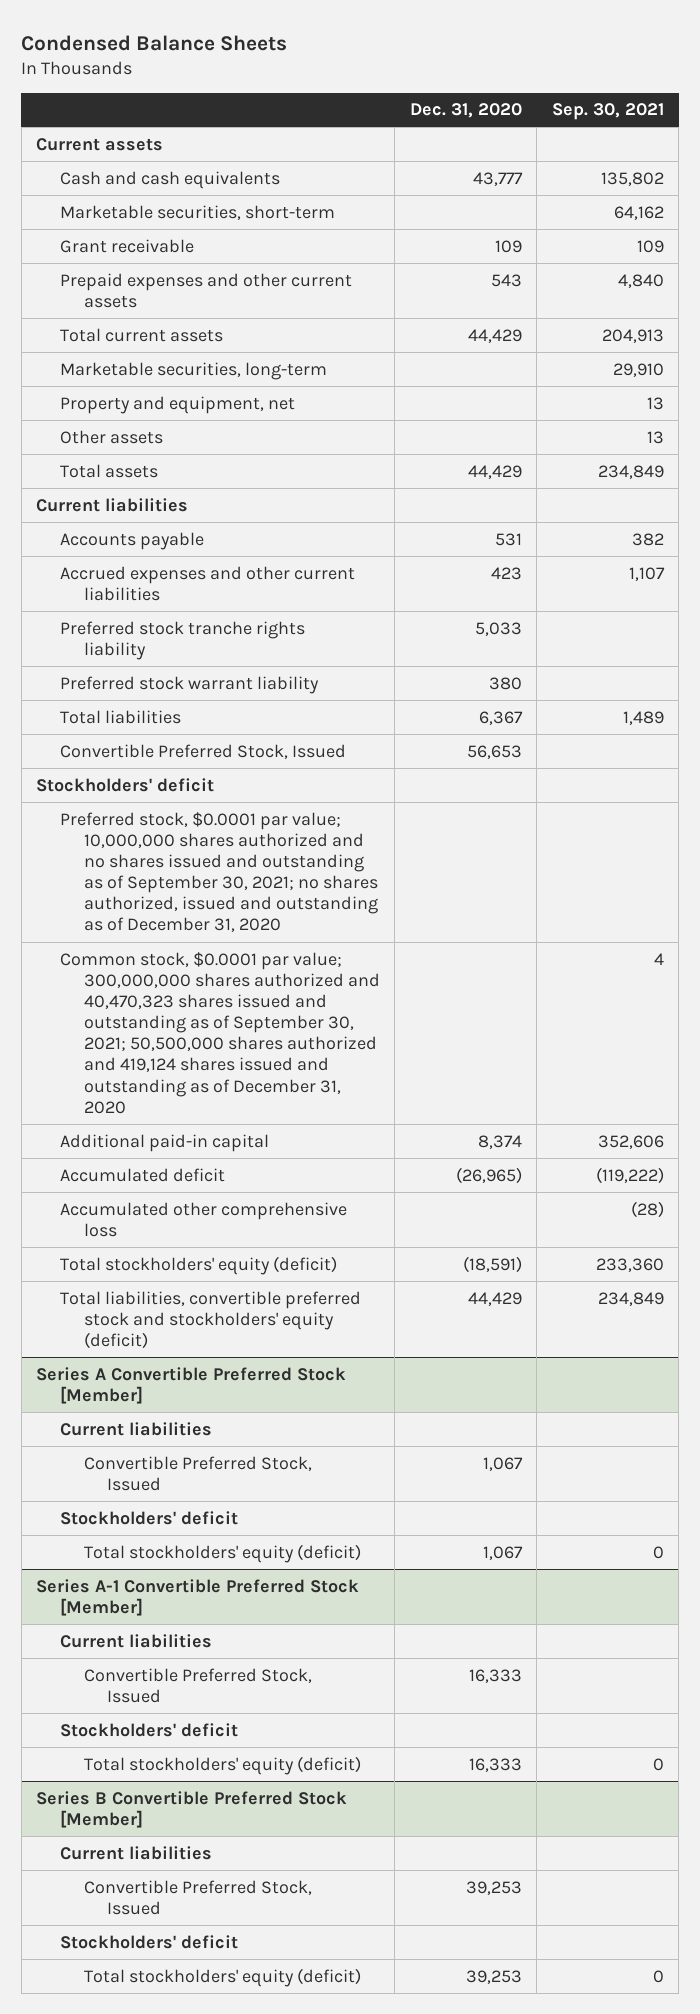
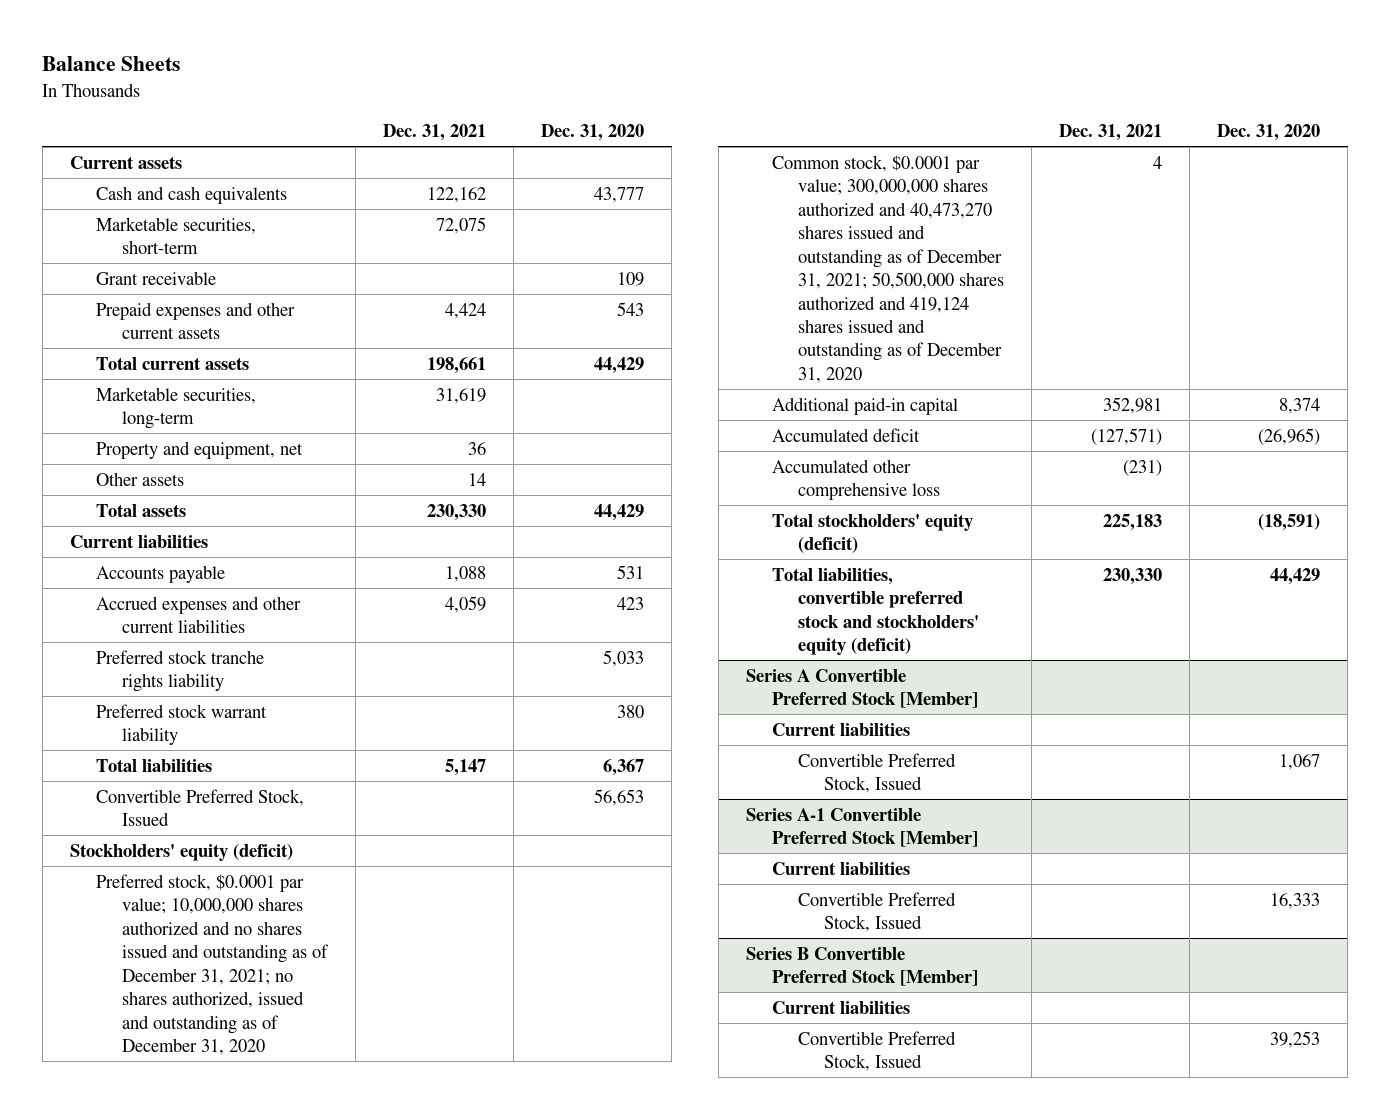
[21,34,288,51] Condensed Balance Sheets -> [42,56,181,72] Balance Sheets
[551,103,664,121] Sep. 30, 2021 -> none
none -> [382,123,486,141] Dec. 31, 2021
[36,777,215,792] Stockholders' deficit -> [69,843,293,861] Stockholders' equity (deficit)
[60,811,378,933] Preferred stock, $0.0001 par value; 10,000,000 shares authorized and no shares issued and outstanding as of September 30, 2021; no shares authorized, issued and outstanding as of December 31, 2020 -> [95,873,329,1055] Preferred stock, $0.0001 par value; 10,000,000 shares authorized and no shares issued and outstanding as of December 31, 2021; no shares authorized, issued and outstanding as of December 31, 2020
[60,951,380,1114] Common stock, $0.0001 par value; 300,000,000 shares authorized and 40,470,323 shares issued and outstanding as of September 30, 2021; 50,500,000 shares authorized and 419,124 shares issued and outstanding as of December 31, 2020 -> [771,154,1004,383] Common stock, $0.0001 par value; 300,000,000 shares authorized and 40,473,270 shares issued and outstanding as of December 31, 2021; 50,500,000 shares authorized and 419,124 shares issued and outstanding as of December 31, 2020
[60,1510,239,1525] Stockholders' deficit -> none
[83,1543,361,1563] Total stockholders' equity (deficit) -> none
[60,1722,239,1737] Stockholders' deficit -> none
[83,1755,361,1775] Total stockholders' equity (deficit) -> none
[60,1934,239,1949] Stockholders' deficit -> none
[83,1967,361,1987] Total stockholders' equity (deficit) -> none

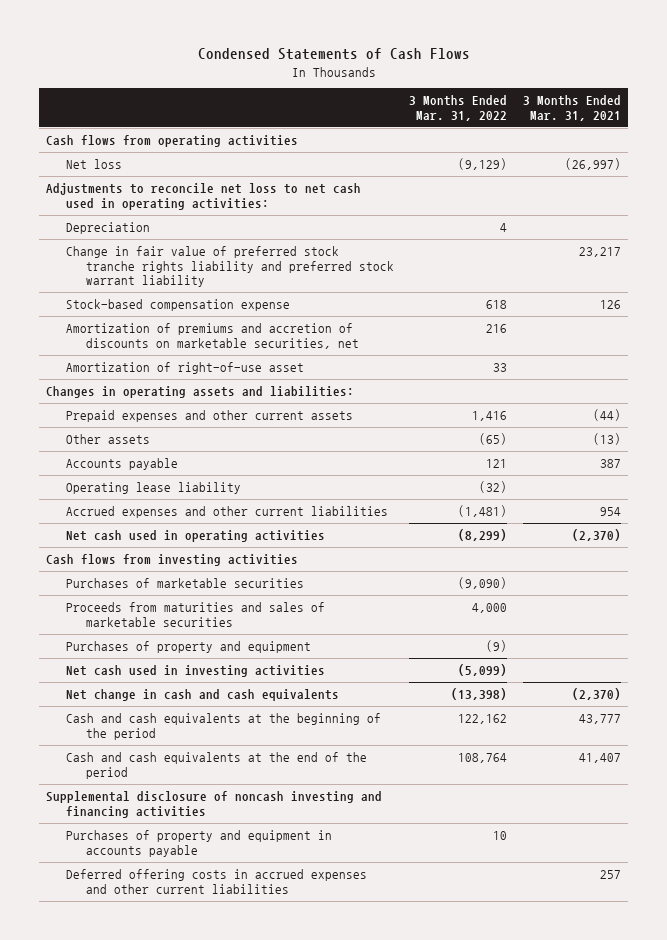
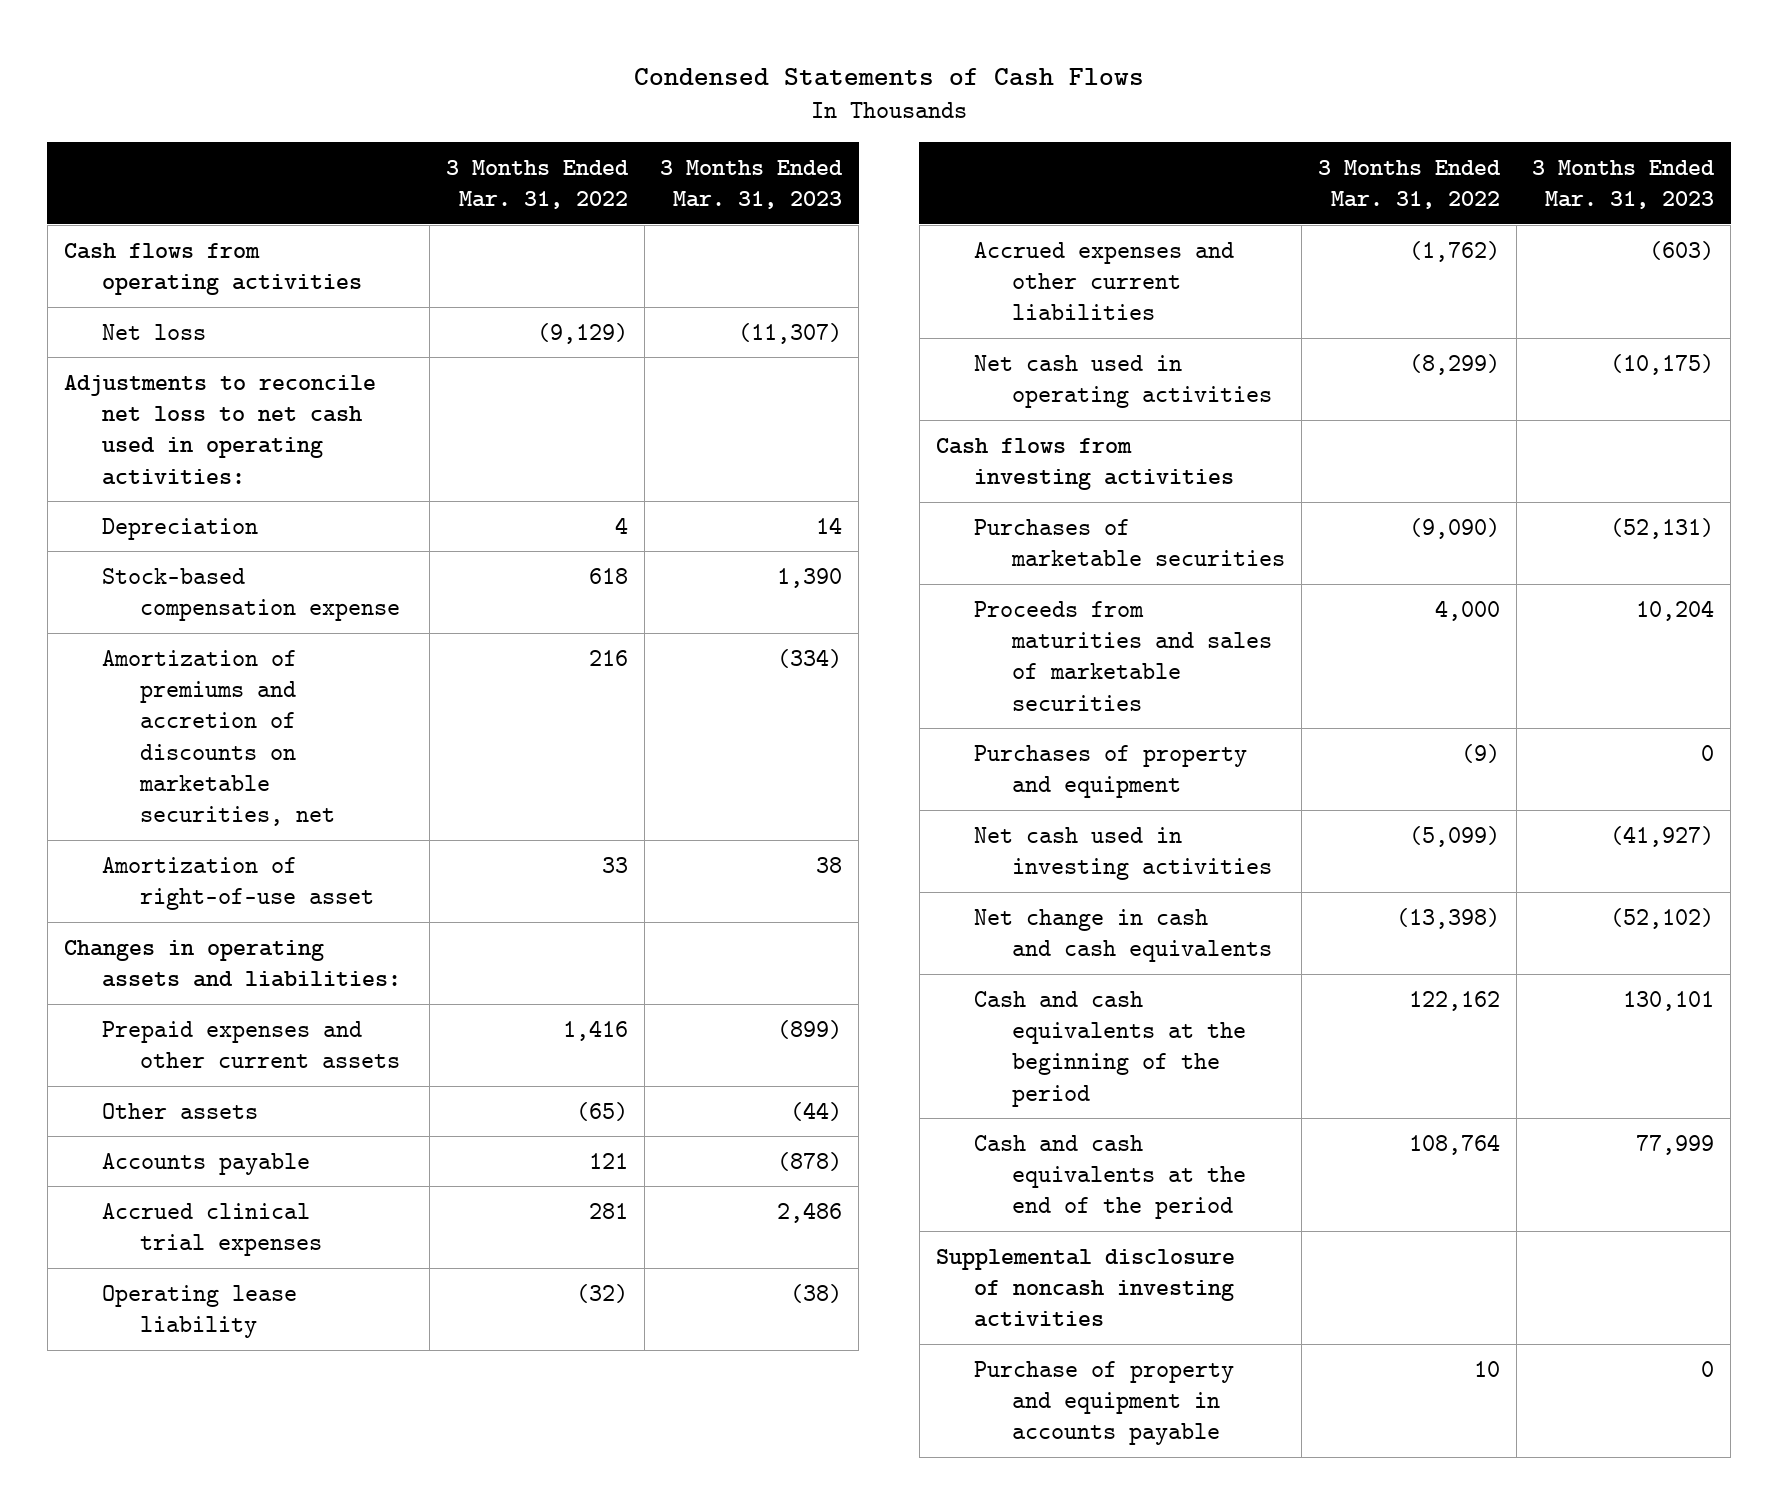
[522,95,621,122] 3 Months Ended Mar. 31, 2021 -> none
none -> [660,159,844,210] 3 Months Ended Mar. 31, 2023
[65,245,394,288] Change in fair value of preferred stock tranche rights liability and preferred stock warrant liability -> none
none -> [101,1202,322,1256] Accrued clinical trial expenses
[458,504,508,517] (1,481) -> [1408,240,1500,262] (1,762)
[65,868,367,894] Deferred offering costs in accrued expenses and other current liabilities -> none
[46,790,383,818] Supplemental disclosure of noncash investing and financing activities -> [935,1248,1235,1328] Supplemental disclosure of noncash investing activities
[65,829,332,857] Purchases of property and equipment in accounts payable -> [973,1360,1234,1446] Purchase of property and equipment in accounts payable

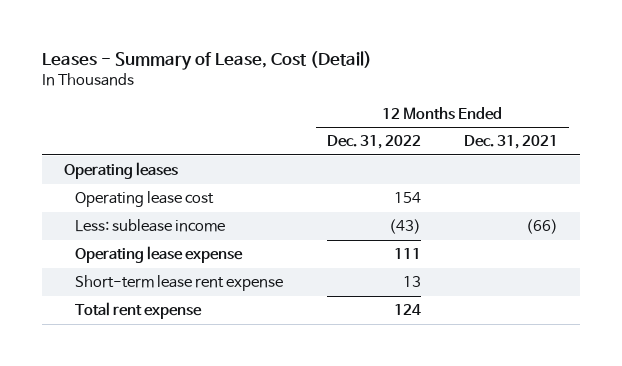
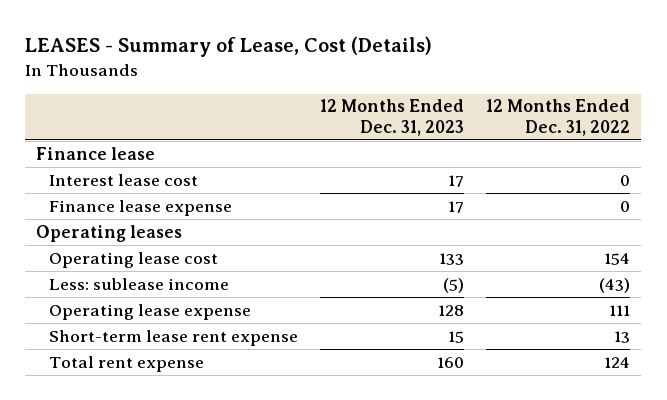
[42,51,373,71] Leases - Summary of Lease, Cost (Detail) -> [25,36,433,58] LEASES - Summary of Lease, Cost (Details)
[464,135,559,150] Dec. 31, 2021 -> none
none -> [320,99,465,137] 12 Months Ended Dec. 31, 2023
none -> [36,146,156,160] Finance lease
none -> [49,173,199,186] Interest lease cost
none -> [49,199,233,216] Finance lease expense

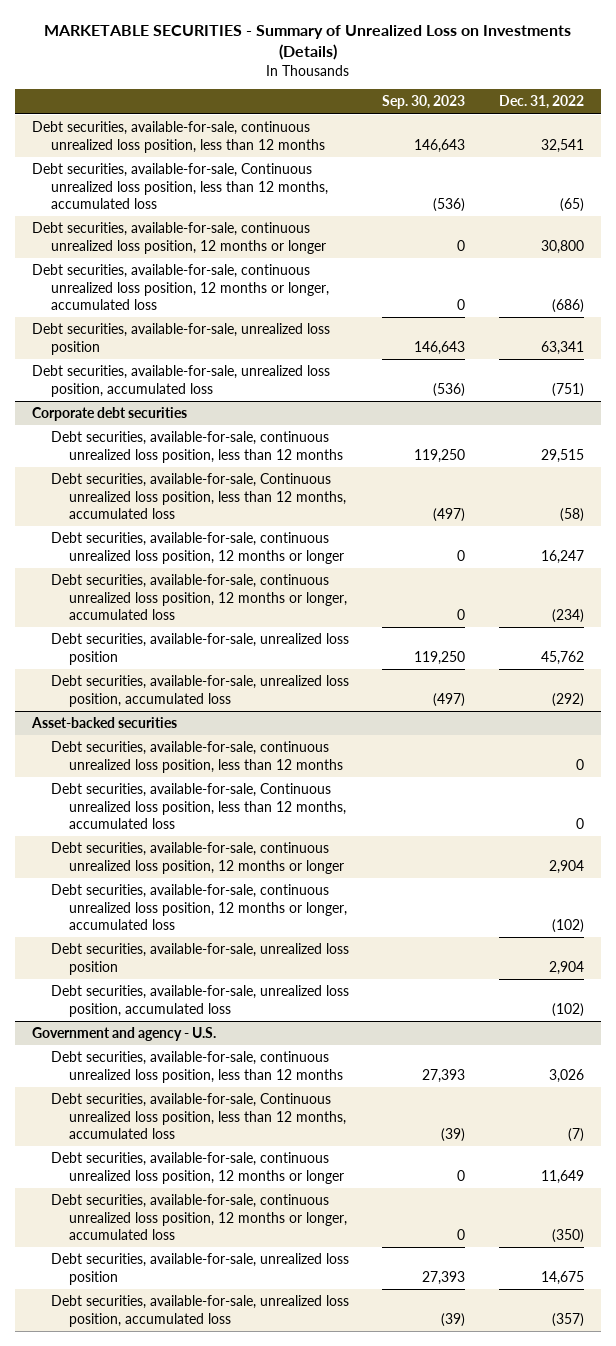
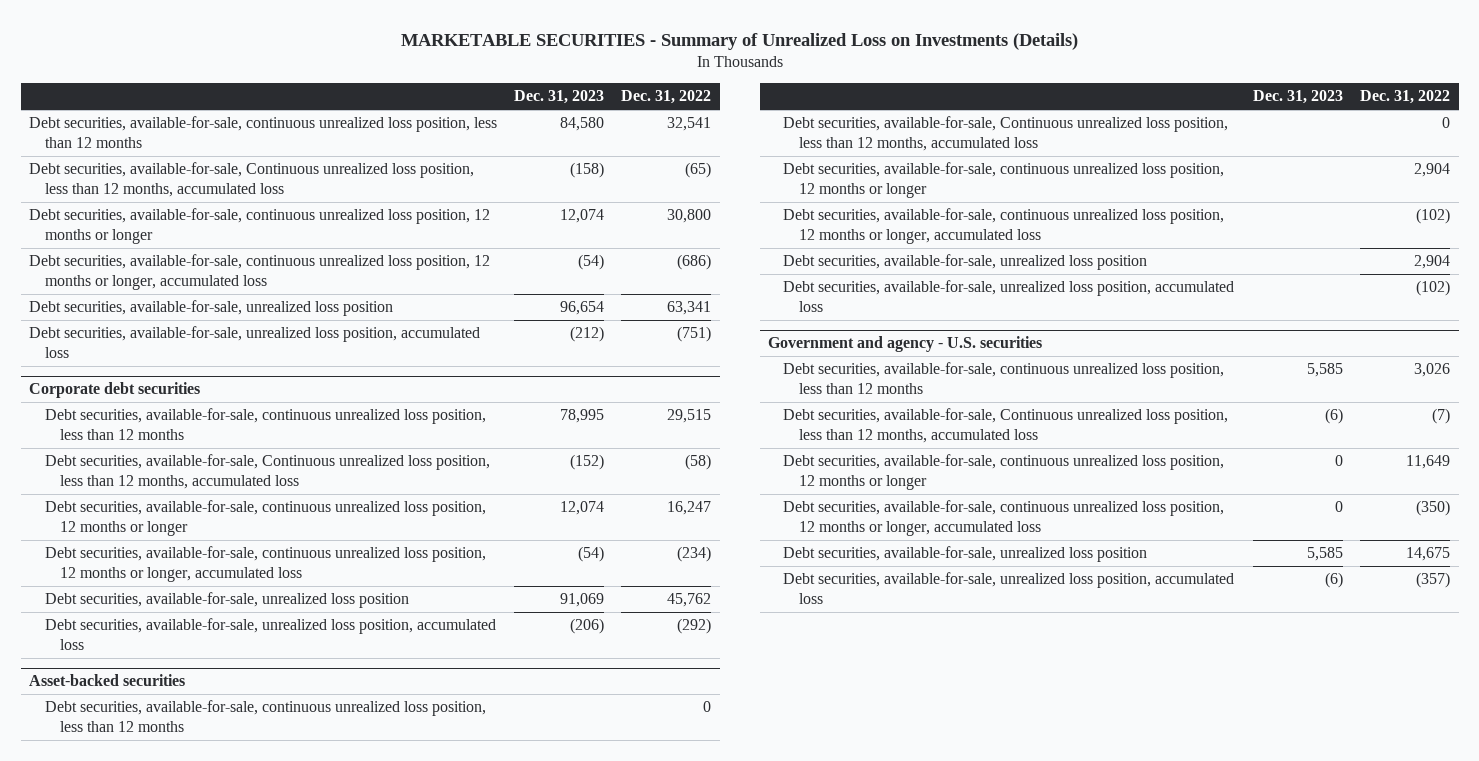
[382,95,466,110] Sep. 30, 2023 -> none
none -> [514,90,605,105] Dec. 31, 2023
[32,1027,217,1042] Government and agency - U.S. -> [768,336,1043,353] Government and agency - U.S. securities

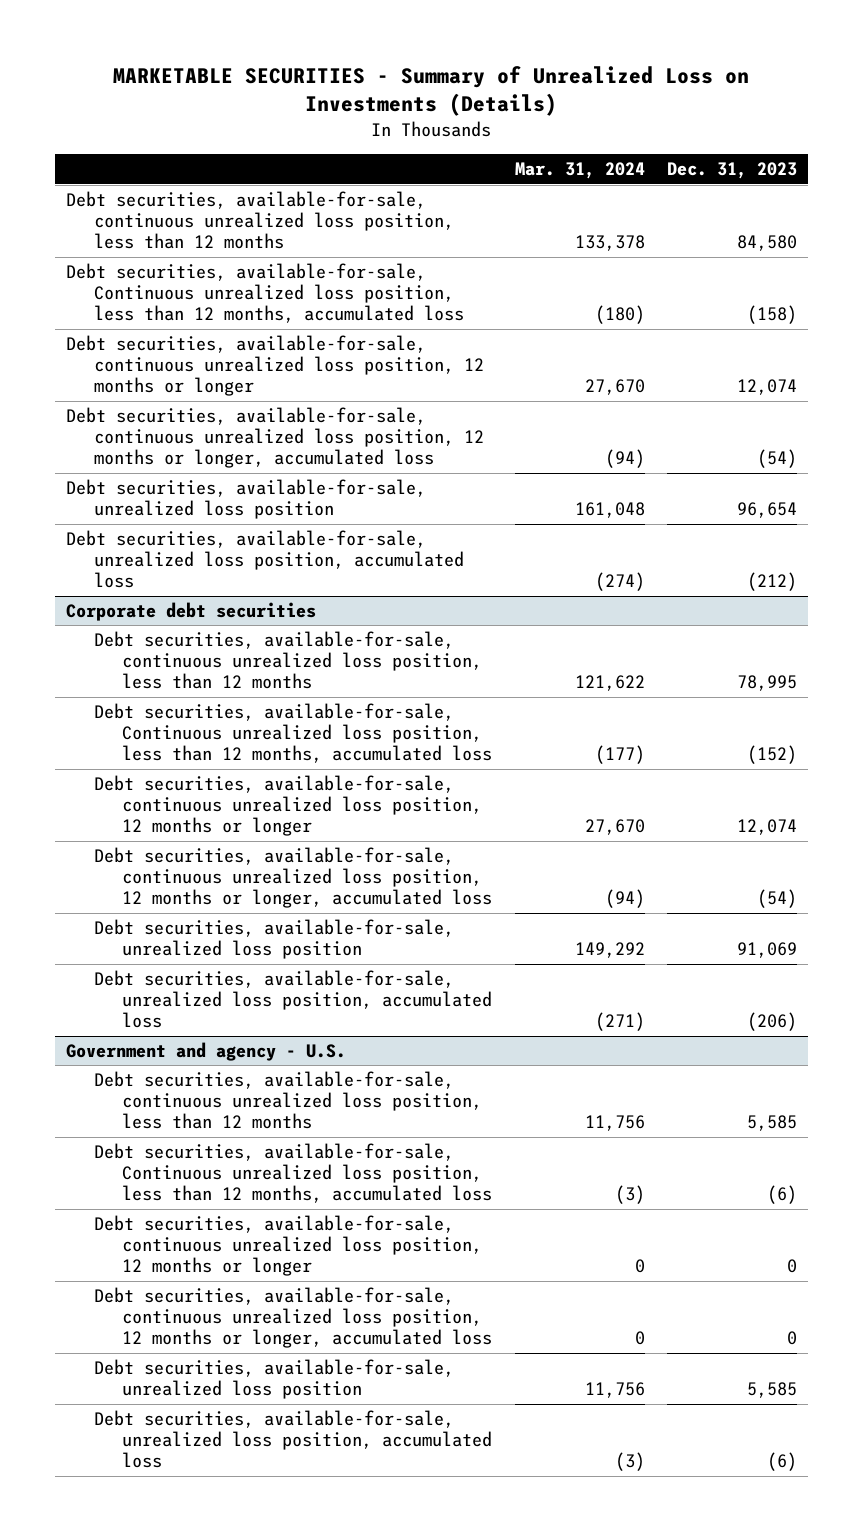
[621,90,712,105] Dec. 31, 2022 -> none
none -> [514,162,645,180] Mar. 31, 2024
[29,674,186,687] Asset-backed securities -> none
[44,700,486,733] Debt securities, available-for-sale, continuous unrealized loss position, less than 12 months -> none
[783,116,1229,152] Debt securities, available-for-sale, Continuous unrealized loss position, less than 12 months, accumulated loss -> none
[783,162,1225,199] Debt securities, available-for-sale, continuous unrealized loss position, 12 months or longer -> none
[783,208,1225,245] Debt securities, available-for-sale, continuous unrealized loss position, 12 months or longer, accumulated loss -> none
[783,254,1148,271] Debt securities, available-for-sale, unrealized loss position -> none
[783,280,1235,313] Debt securities, available-for-sale, unrealized loss position, accumulated loss -> none
[768,336,1043,353] Government and agency - U.S. securities -> [66,1042,347,1062] Government and agency - U.S.

